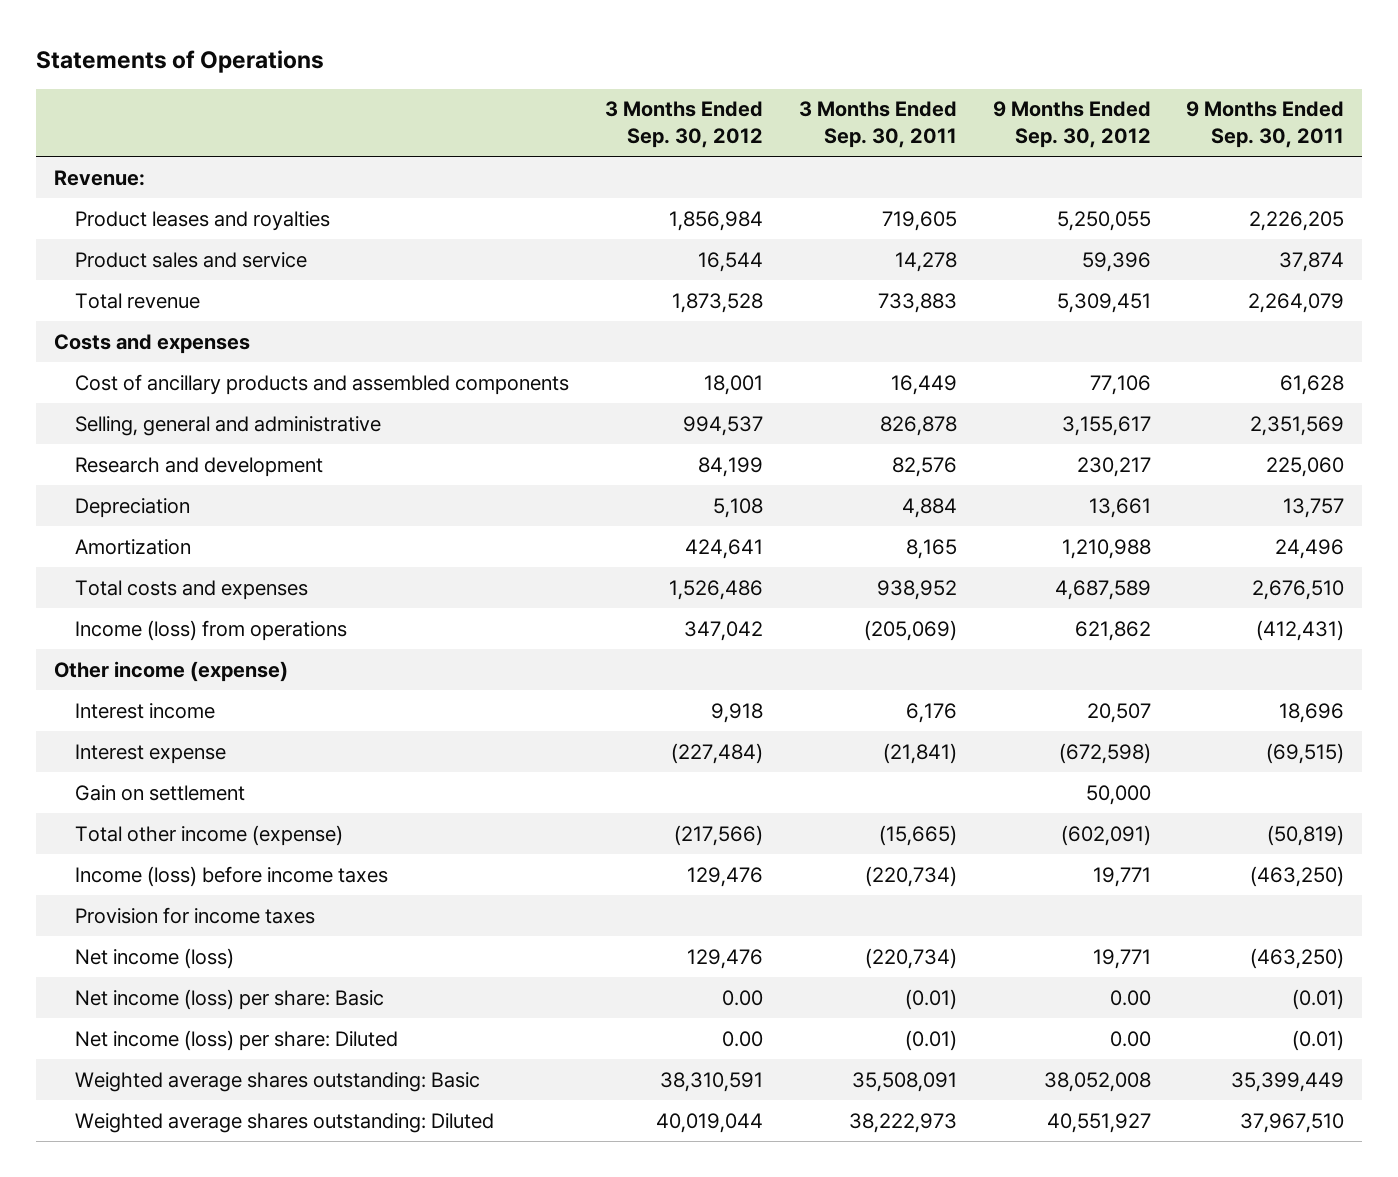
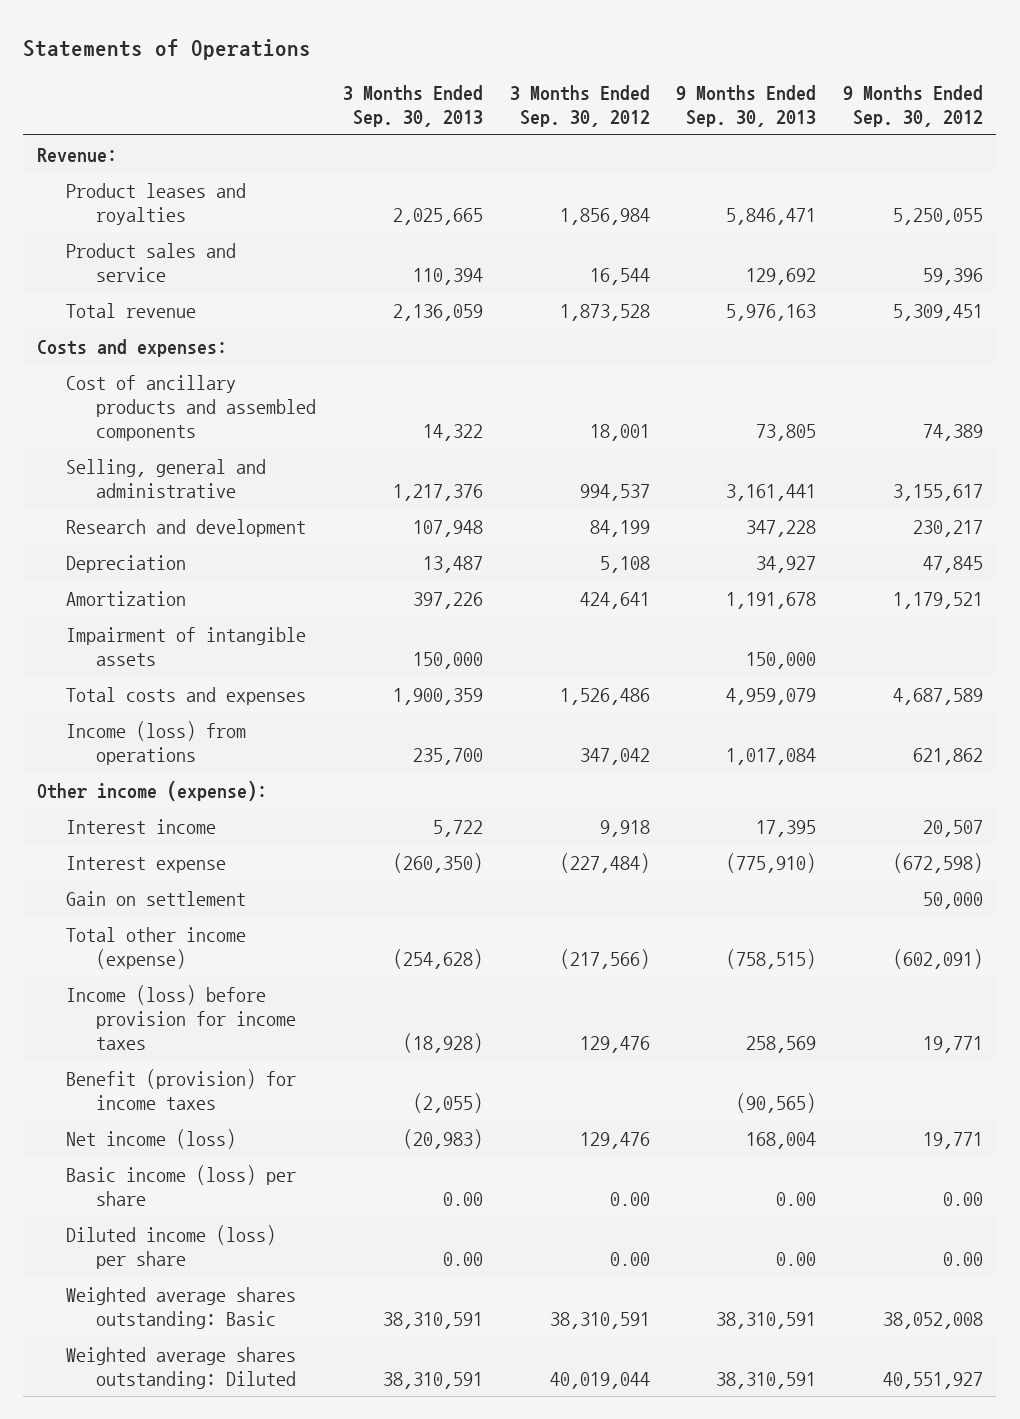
[798,101,957,148] 3 Months Ended Sep. 30, 2011 -> none
[1186,101,1345,148] 9 Months Ended Sep. 30, 2011 -> none
none -> [343,85,484,128] 3 Months Ended Sep. 30, 2013
none -> [676,85,817,128] 9 Months Ended Sep. 30, 2013
[53,333,250,354] Costs and expenses -> [36,338,227,357] Costs and expenses:
[1089,374,1151,395] 77,106 -> [923,423,984,441] 74,389
[1088,497,1151,518] 13,661 -> [923,555,984,573] 47,845
[1061,538,1151,559] 1,210,988 -> [893,591,984,609] 1,179,521
none -> [66,626,307,666] Impairment of intangible assets
[53,660,288,682] Other income (expense) -> [36,780,267,801] Other income (expense):
[75,865,389,887] Income (loss) before income taxes -> [66,984,297,1050] Income (loss) before provision for income taxes
[75,906,316,924] Provision for income taxes -> [66,1068,297,1110] Benefit (provision) for income taxes
[75,988,385,1010] Net income (loss) per share: Basic -> [66,1164,297,1206] Basic income (loss) per share
[75,1029,399,1051] Net income (loss) per share: Diluted -> [66,1224,277,1269] Diluted income (loss) per share

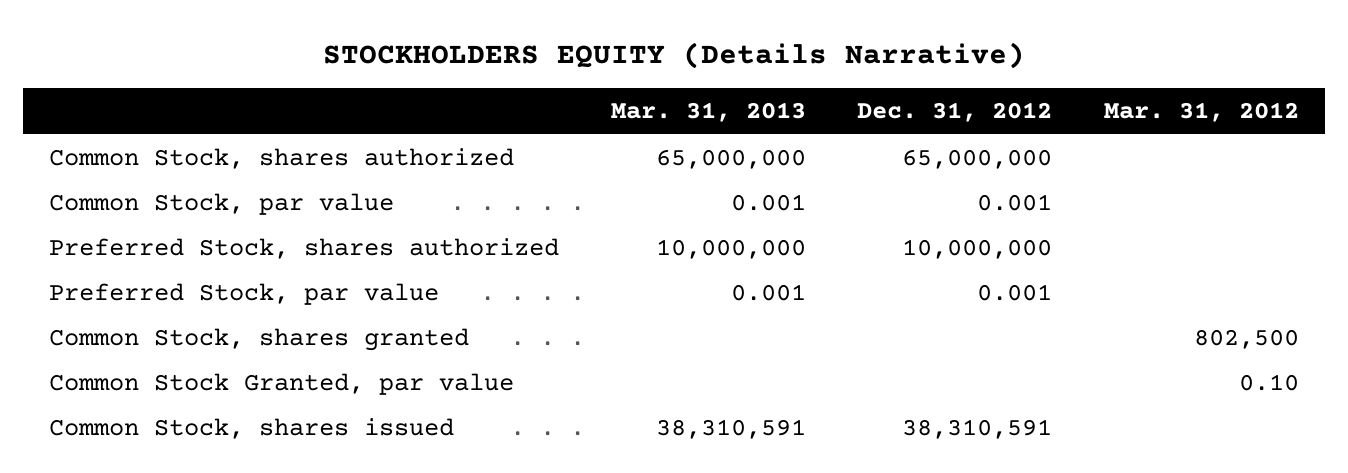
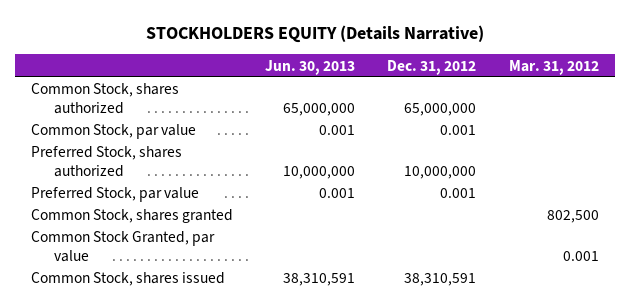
[610,102,806,123] Mar. 31, 2013 -> none
none -> [265,59,356,75] Jun. 30, 2013
[1238,374,1299,392] 0.10 -> [562,250,599,261] 0.001

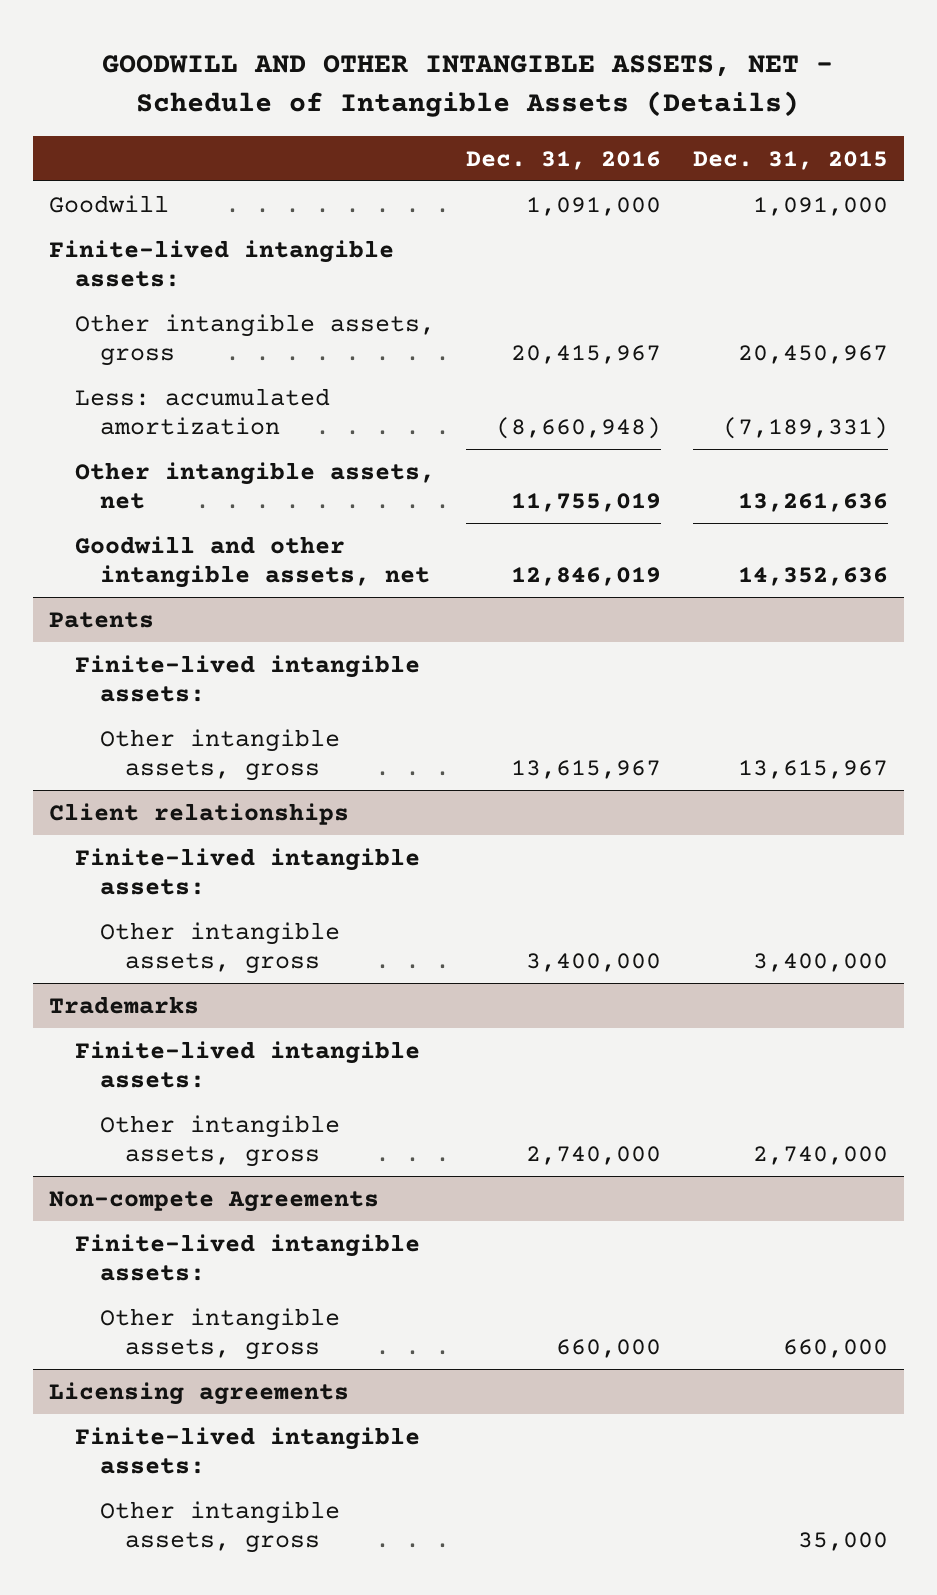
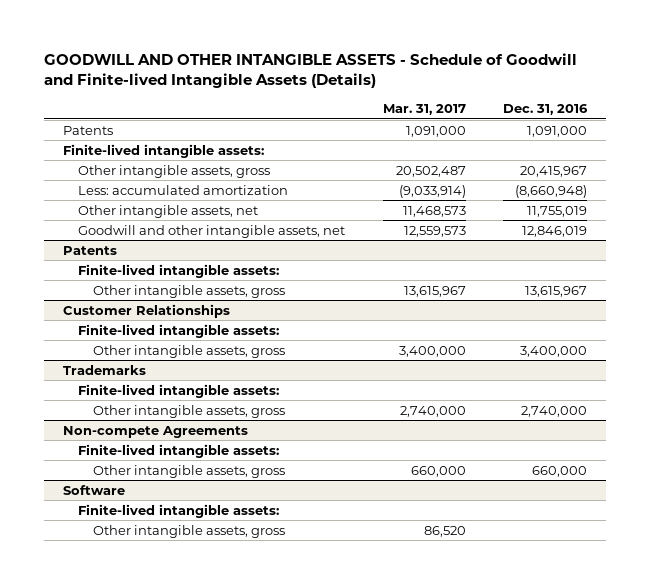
[102,55,834,117] GOODWILL AND OTHER INTANGIBLE ASSETS, NET - Schedule of Intangible Assets (Details) -> [44,52,578,89] GOODWILL AND OTHER INTANGIBLE ASSETS - Schedule of Goodwill and Finite-lived Intangible Assets (Details)
[692,150,888,170] Dec. 31, 2015 -> none
none -> [382,104,466,116] Mar. 31, 2017
[49,194,170,213] Goodwill -> [63,125,114,135] Patents
[49,802,350,825] Client relationships -> [63,303,231,318] Customer Relationships
[49,1381,350,1405] Licensing agreements -> none
none -> [63,484,126,495] Software

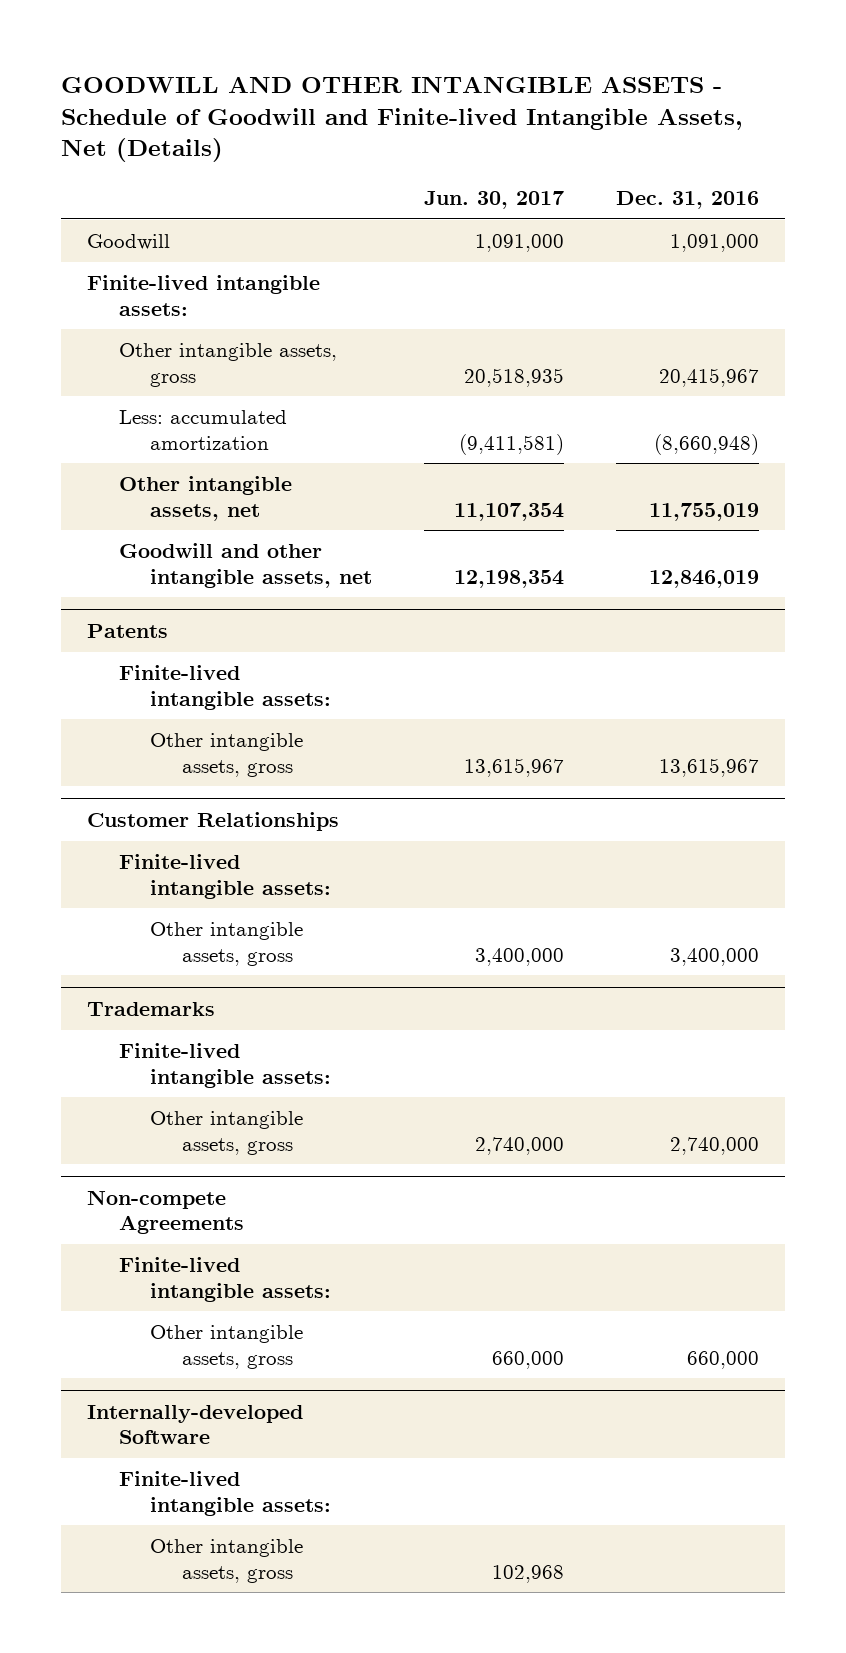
[44,52,578,89] GOODWILL AND OTHER INTANGIBLE ASSETS - Schedule of Goodwill and Finite-lived Intangible Assets (Details) -> [61,76,744,163] GOODWILL AND OTHER INTANGIBLE ASSETS - Schedule of Goodwill and Finite-lived Intangible Assets, Net (Details)
[382,104,466,116] Mar. 31, 2017 -> none
none -> [424,190,565,209] Jun. 30, 2017
[63,125,114,135] Patents -> [87,233,171,250] Goodwill
[63,484,126,495] Software -> none
none -> [87,1404,304,1445] Internally-developed Software

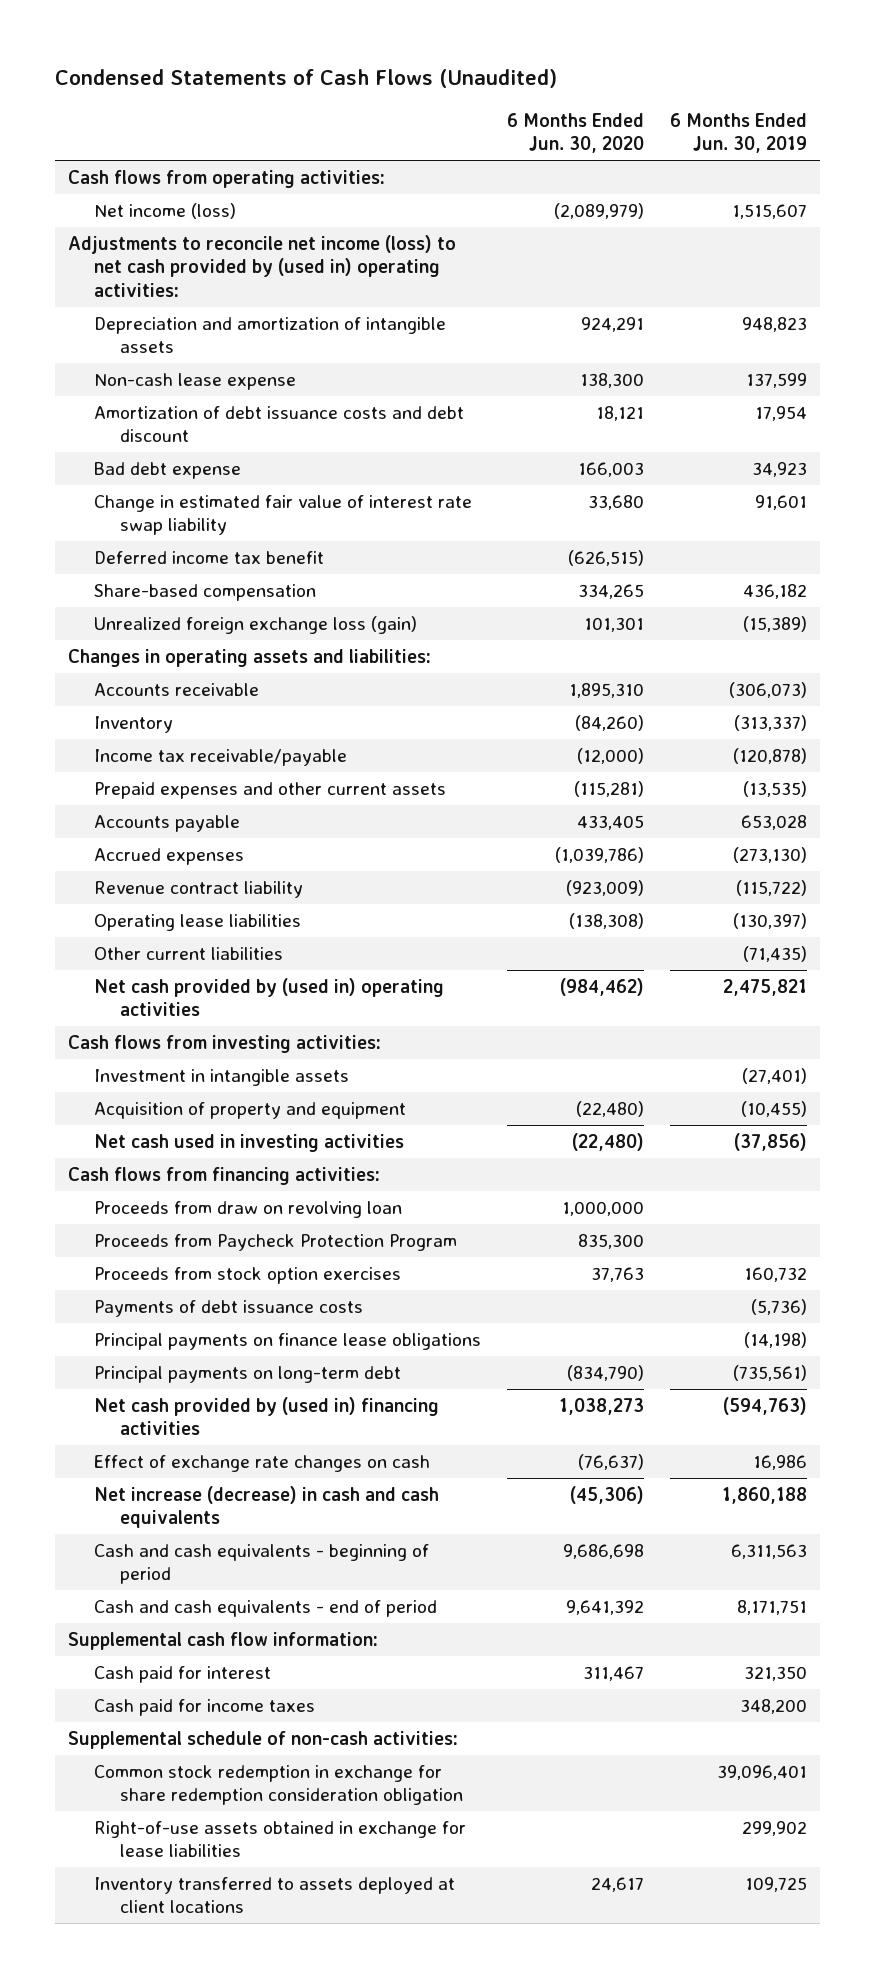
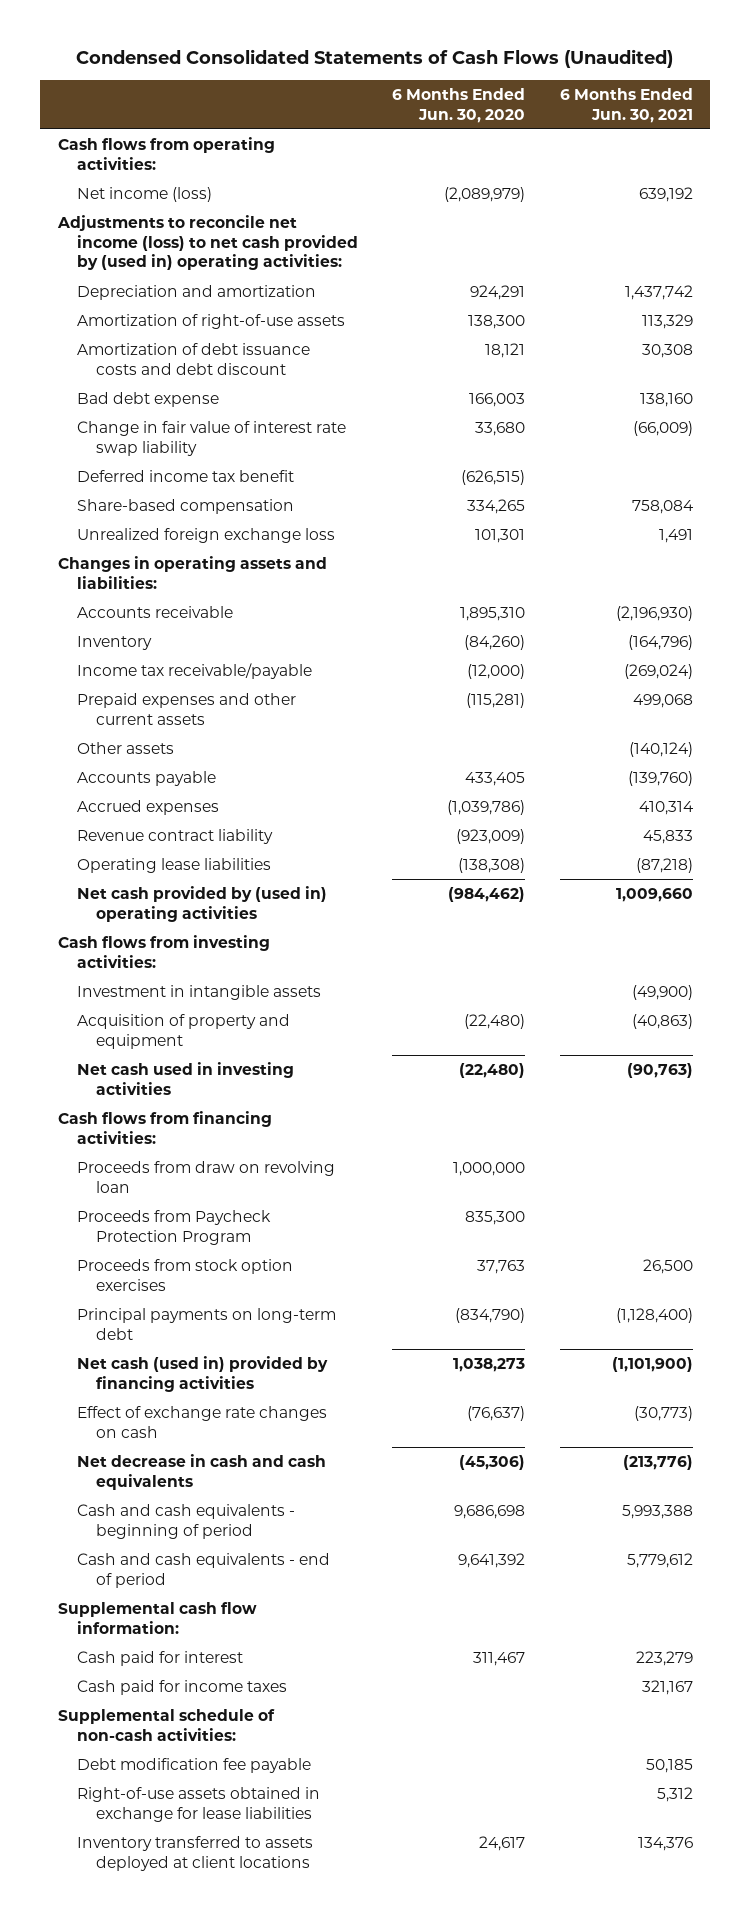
[55,68,558,88] Condensed Statements of Cash Flows (Unaudited) -> [76,49,674,69] Condensed Consolidated Statements of Cash Flows (Unaudited)
[670,112,808,154] 6 Months Ended Jun. 30, 2019 -> none
none -> [559,88,693,123] 6 Months Ended Jun. 30, 2021
[94,316,447,354] Depreciation and amortization of intangible assets -> [76,285,316,301] Depreciation and amortization
[94,372,297,390] Non-cash lease expense -> [76,314,345,330] Amortization of right-of-use assets
[94,494,473,536] Change in estimated fair value of interest rate swap liability -> [76,421,346,456] Change in fair value of interest rate swap liability
[94,615,418,634] Unrealized foreign exchange loss (gain) -> [76,528,335,544] Unrealized foreign exchange loss
none -> [76,742,174,755] Other assets
[94,946,284,960] Other current liabilities -> none
[94,1299,364,1317] Payments of debt issuance costs -> none
[94,1332,482,1350] Principal payments on finance lease obligations -> none
[94,1396,440,1436] Net cash provided by (used in) financing activities -> [76,1356,328,1392] Net cash (used in) provided by financing activities
[94,1485,440,1529] Net increase (decrease) in cash and cash equivalents -> [76,1454,326,1490] Net decrease in cash and cash equivalents
[94,1764,463,1806] Common stock redemption in exchange for share redemption consideration obligation -> none
none -> [76,1758,311,1774] Debt modification fee payable

